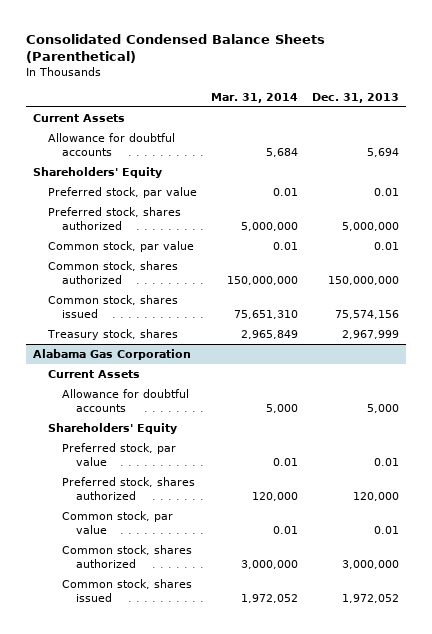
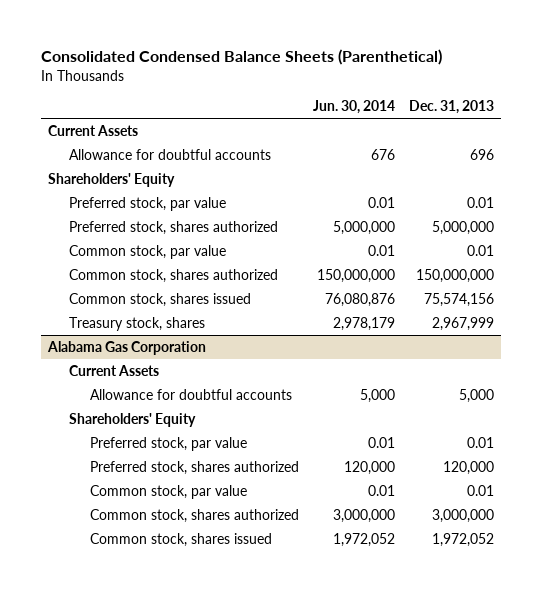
[210,92,298,103] Mar. 31, 2014 -> none
none -> [312,100,395,115] Jun. 30, 2014
[366,148,399,158] 5,694 -> [469,148,494,160] 696

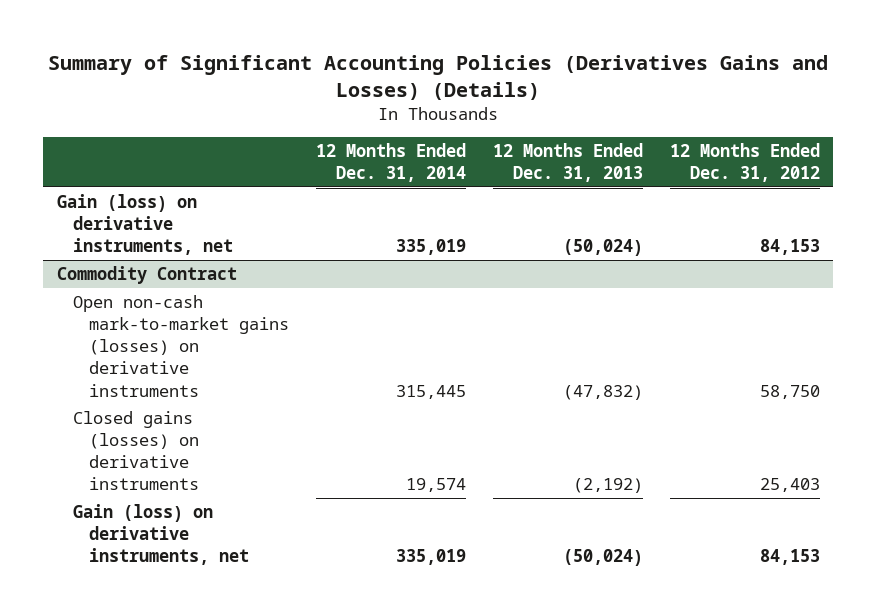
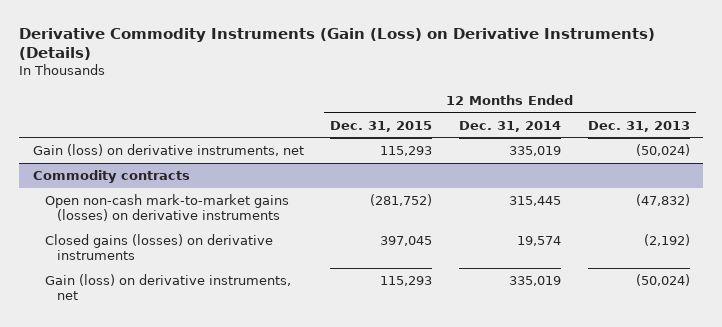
[48,54,829,100] Summary of Significant Accounting Policies (Derivatives Gains and Losses) (Details) -> [19,27,656,61] Derivative Commodity Instruments (Gain (Loss) on Derivative Instruments) (Details)
[669,143,820,183] 12 Months Ended Dec. 31, 2012 -> none
none -> [330,120,433,132] Dec. 31, 2015
[56,266,237,285] Commodity Contract -> [32,169,190,183] Commodity contracts

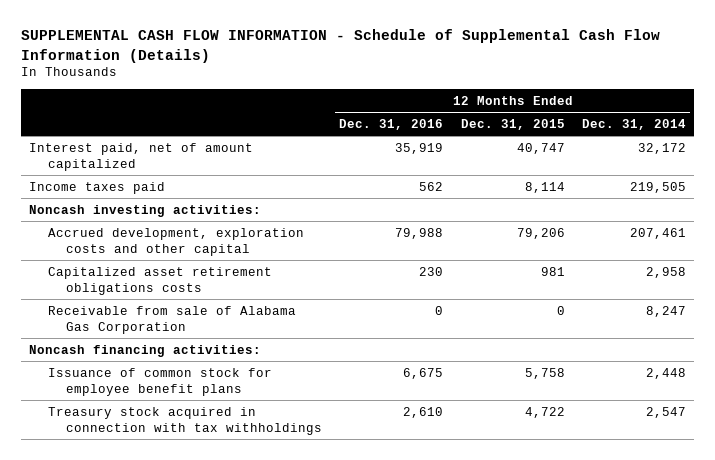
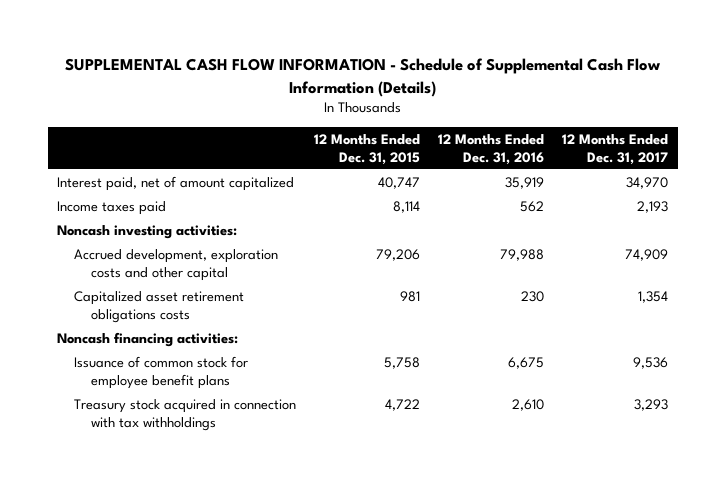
[581,118,686,130] Dec. 31, 2014 -> none
none -> [562,133,669,165] 12 Months Ended Dec. 31, 2017
[47,305,296,334] Receivable from sale of Alabama Gas Corporation -> none

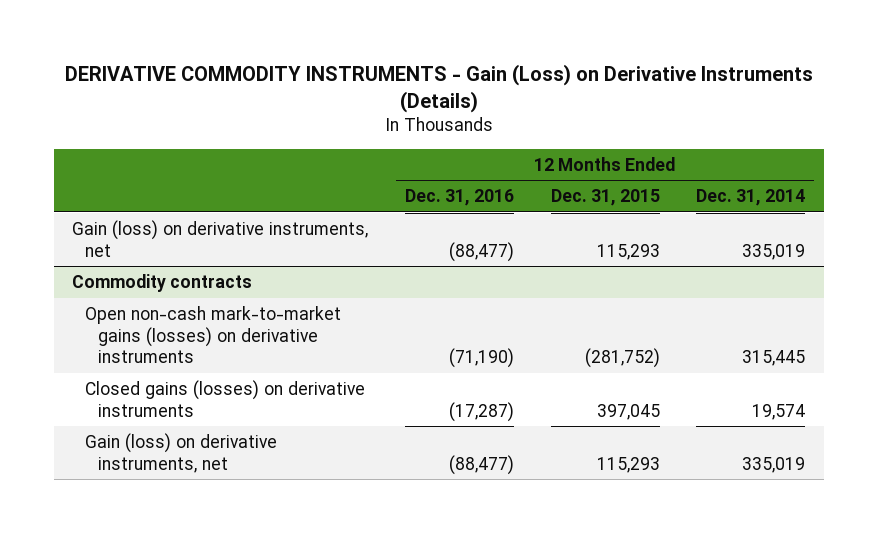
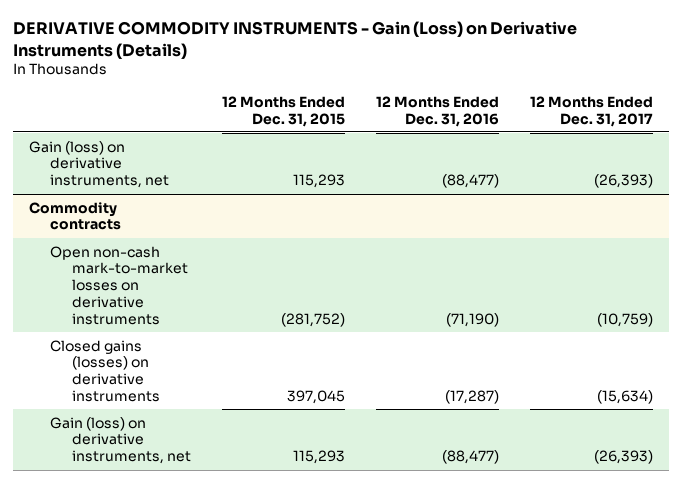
[696,189,806,207] Dec. 31, 2014 -> none
none -> [530,95,654,127] 12 Months Ended Dec. 31, 2017
[85,305,342,364] Open non-cash mark-to-market gains (losses) on derivative instruments -> [50,245,188,325] Open non-cash mark-to-market losses on derivative instruments

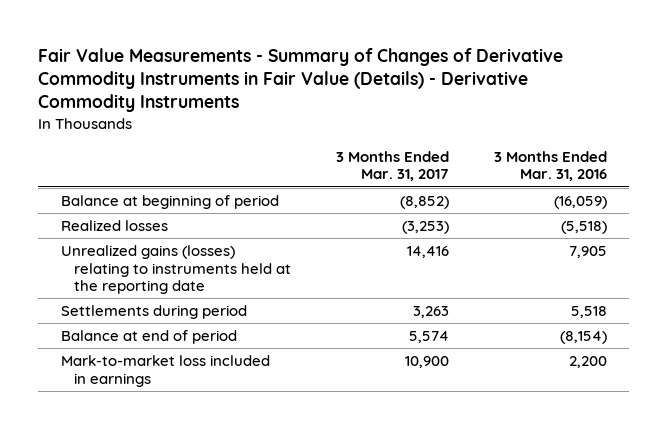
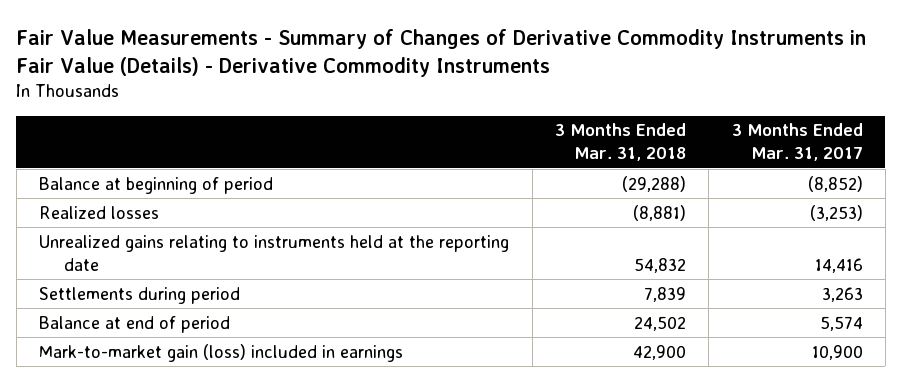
[493,150,607,182] 3 Months Ended Mar. 31, 2016 -> none
none -> [554,123,686,162] 3 Months Ended Mar. 31, 2018
[60,245,292,295] Unrealized gains (losses) relating to instruments held at the reporting date -> [39,234,510,271] Unrealized gains relating to instruments held at the reporting date
[60,355,270,387] Mark-to-market loss included in earnings -> [39,343,404,362] Mark-to-market gain (loss) included in earnings

